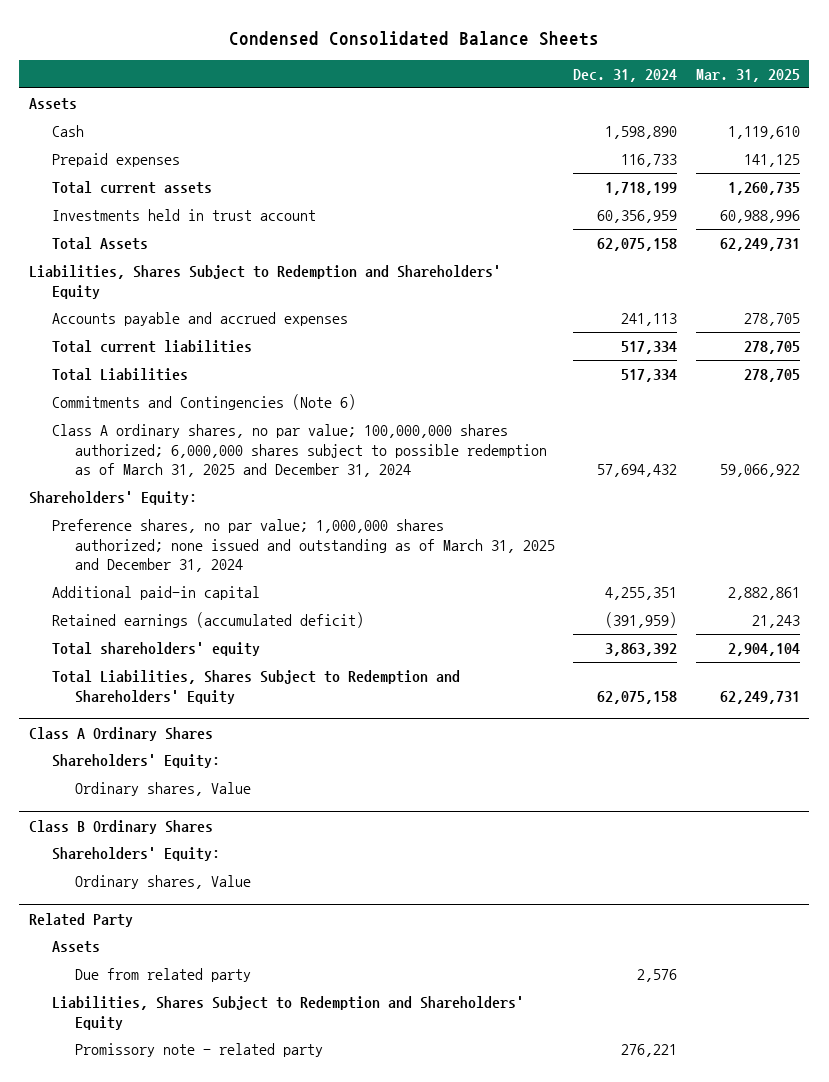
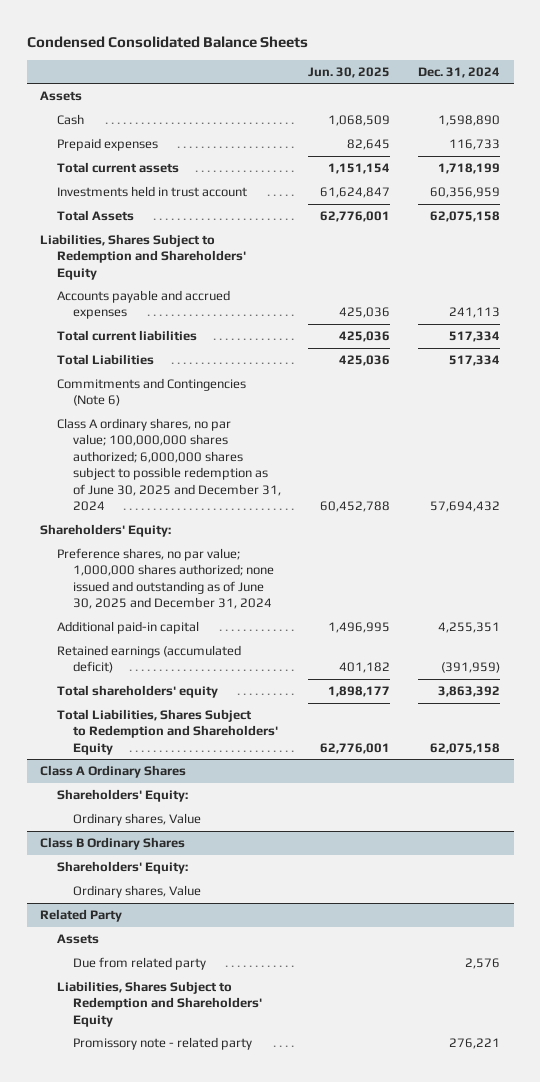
[696,69,801,83] Mar. 31, 2025 -> none
none -> [308,66,391,78] Jun. 30, 2025
[51,423,547,478] Class A ordinary shares, no par value; 100,000,000 shares authorized; 6,000,000 shares subject to possible redemption as of March 31, 2025 and December 31, 2024 -> [56,418,281,512] Class A ordinary shares, no par value; 100,000,000 shares authorized; 6,000,000 shares subject to possible redemption as of June 30, 2025 and December 31, 2024
[51,518,555,573] Preference shares, no par value; 1,000,000 shares authorized; none issued and outstanding as of March 31, 2025 and December 31, 2024 -> [56,548,274,610] Preference shares, no par value; 1,000,000 shares authorized; none issued and outstanding as of June 30, 2025 and December 31, 2024

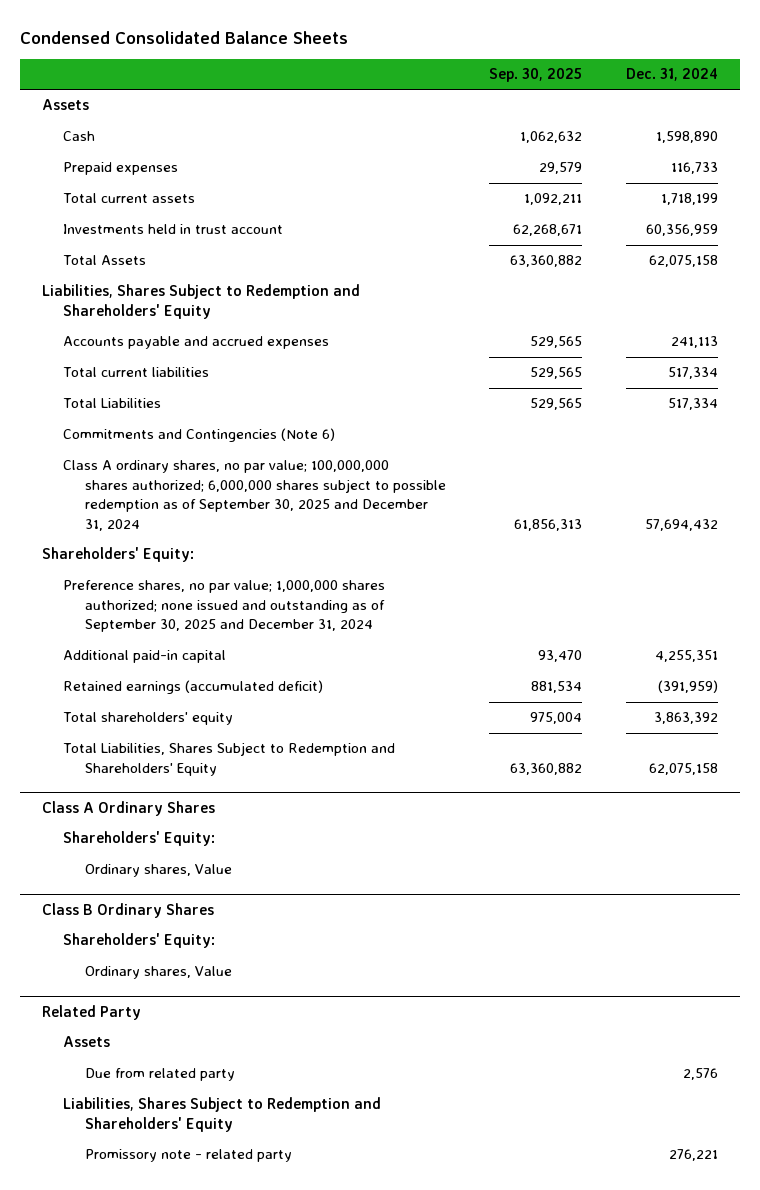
[308,66,391,78] Jun. 30, 2025 -> none
none -> [489,68,583,83] Sep. 30, 2025
[56,418,281,512] Class A ordinary shares, no par value; 100,000,000 shares authorized; 6,000,000 shares subject to possible redemption as of June 30, 2025 and December 31, 2024 -> [63,460,446,531] Class A ordinary shares, no par value; 100,000,000 shares authorized; 6,000,000 shares subject to possible redemption as of September 30, 2025 and December 31, 2024
[56,548,274,610] Preference shares, no par value; 1,000,000 shares authorized; none issued and outstanding as of June 30, 2025 and December 31, 2024 -> [63,580,386,633] Preference shares, no par value; 1,000,000 shares authorized; none issued and outstanding as of September 30, 2025 and December 31, 2024

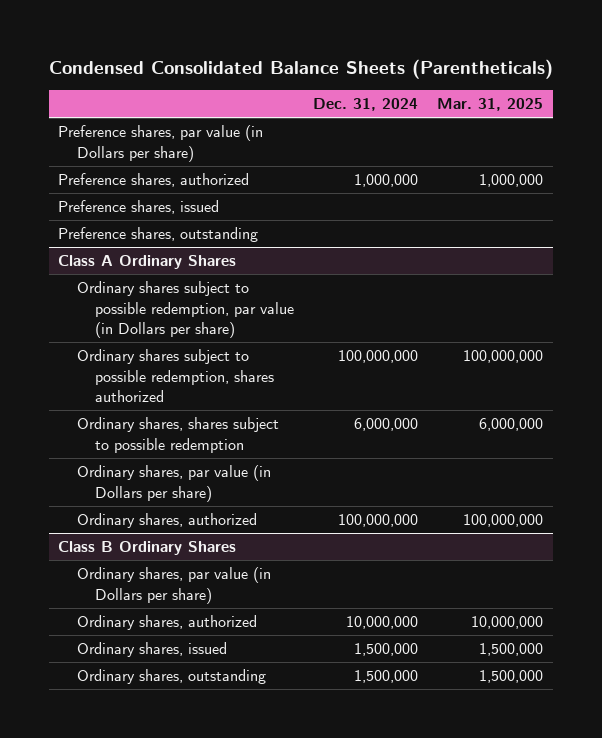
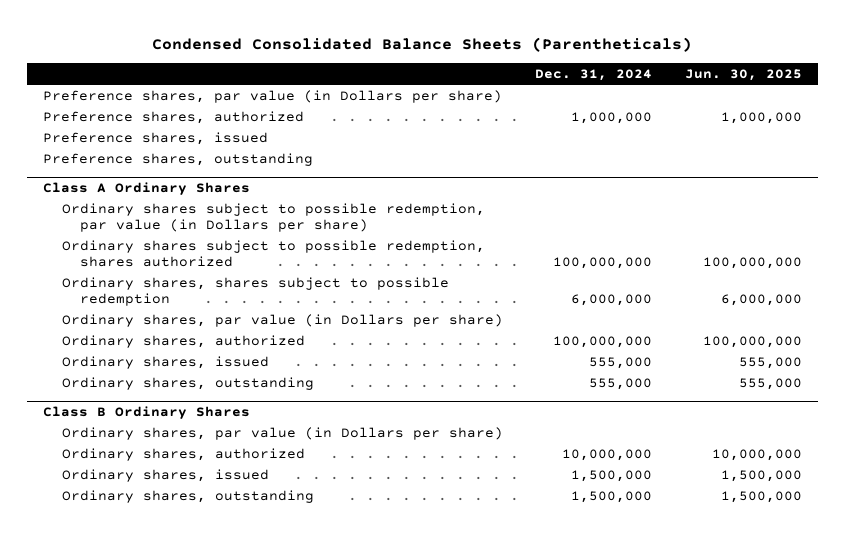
[437,98,544,112] Mar. 31, 2025 -> none
none -> [684,69,802,82] Jun. 30, 2025
none -> [61,355,269,369] Ordinary shares, issued
none -> [61,376,314,390] Ordinary shares, outstanding

